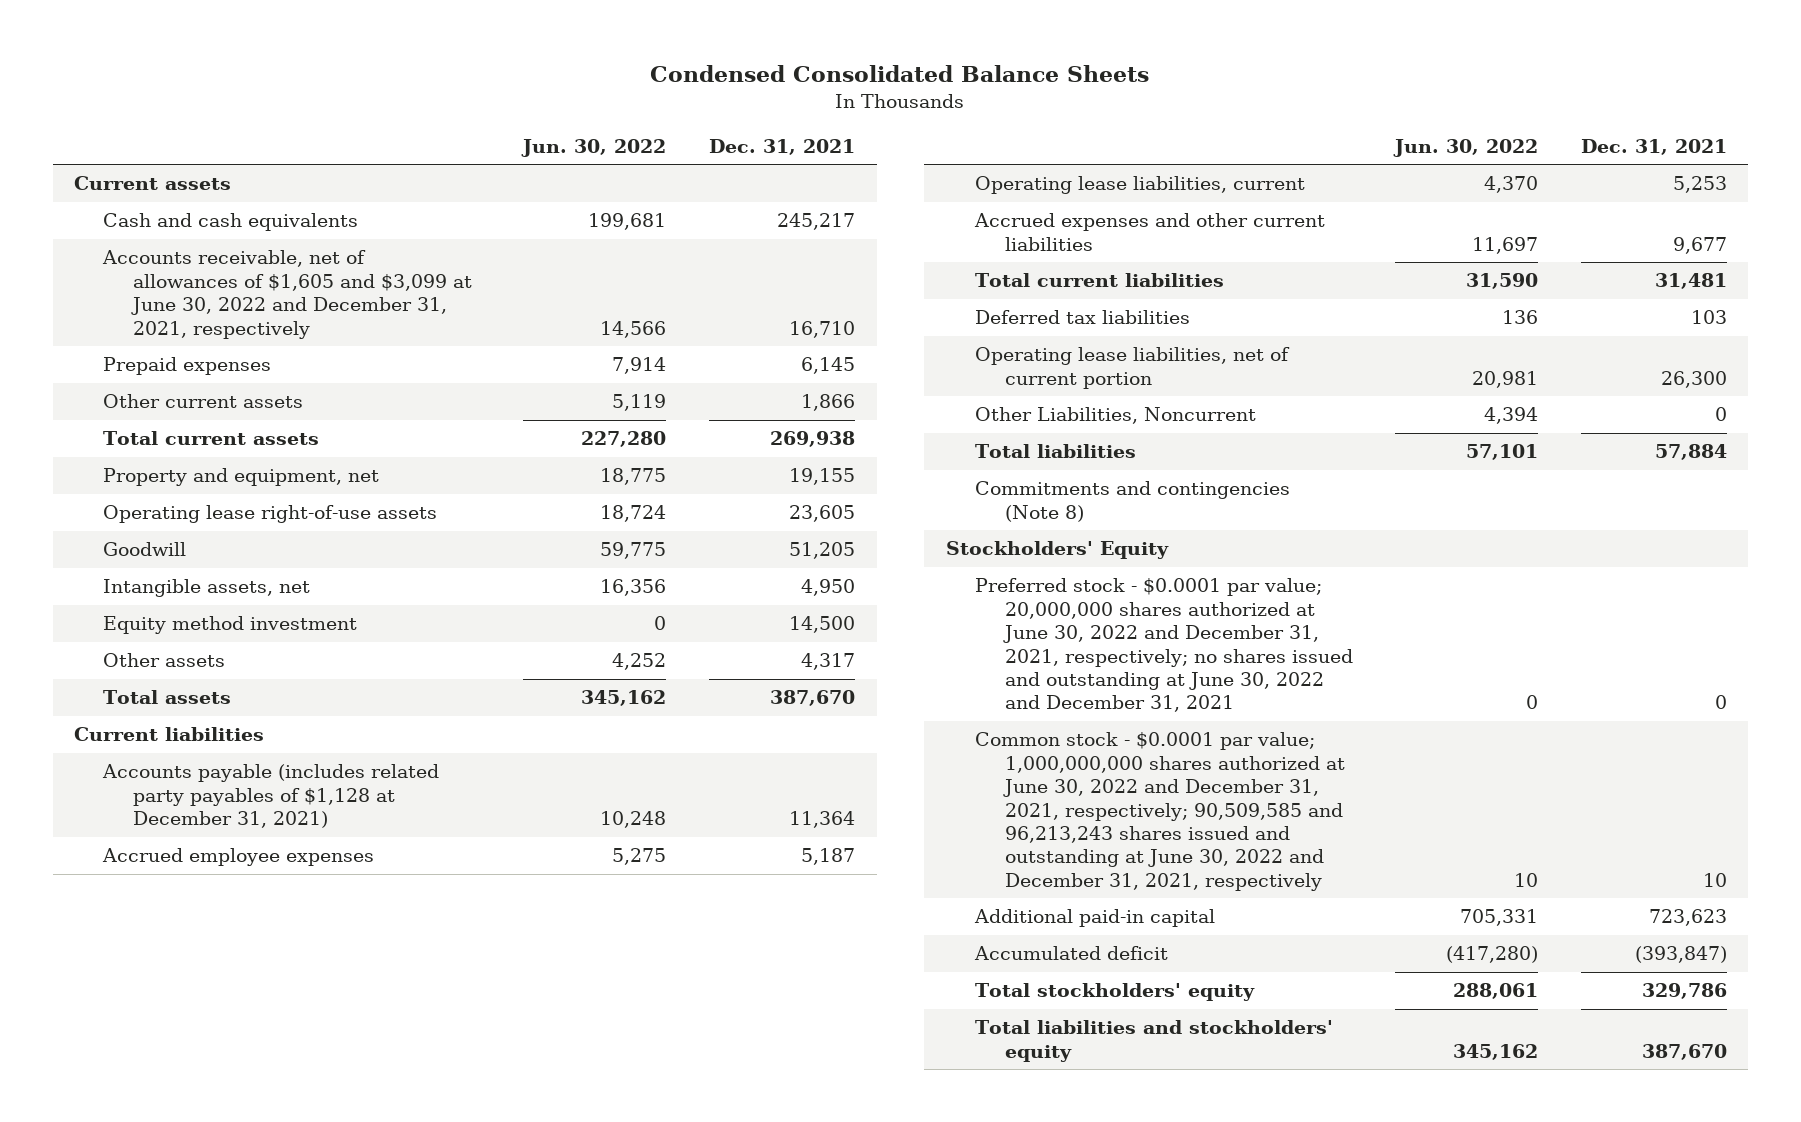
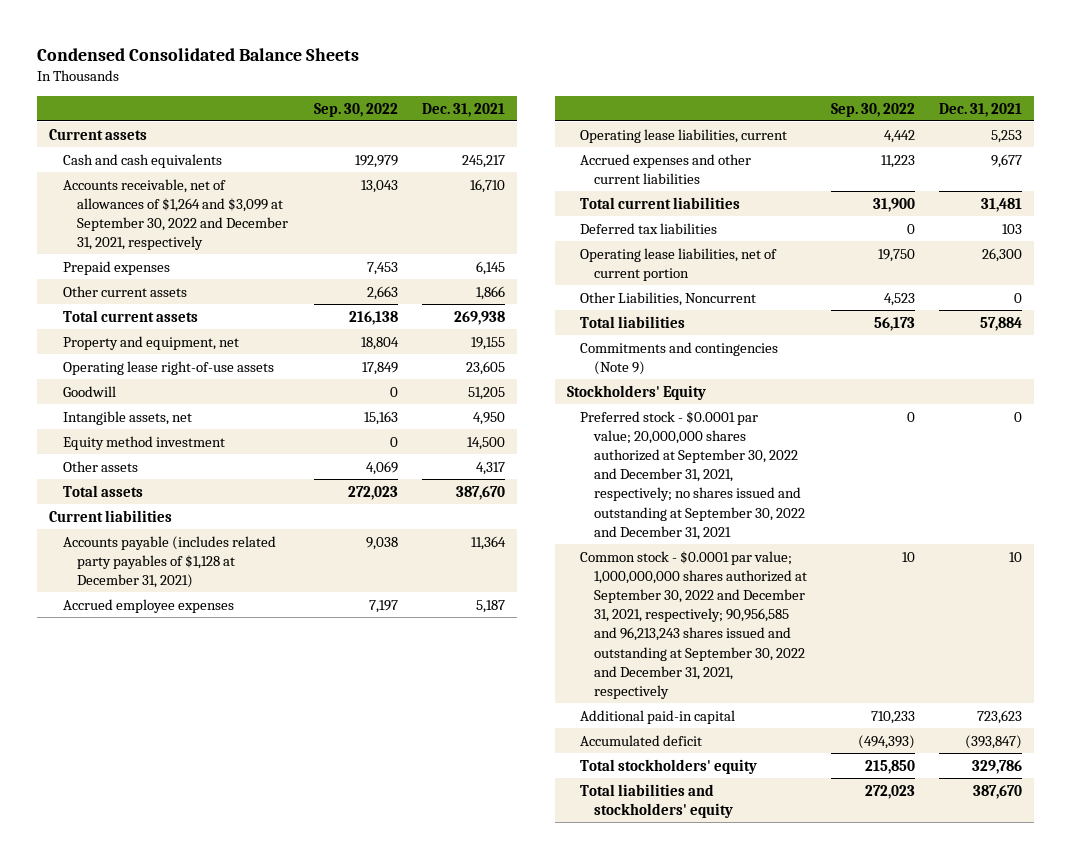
[521,138,667,157] Jun. 30, 2022 -> none
none -> [313,102,398,117] Sep. 30, 2022
[102,250,472,339] Accounts receivable, net of allowances of $1,605 and $3,099 at June 30, 2022 and December 31, 2021, respectively -> [63,178,288,251] Accounts receivable, net of allowances of $1,264 and $3,099 at September 30, 2022 and December 31, 2021, respectively
[975,481,1291,522] Commitments and contingencies (Note 8) -> [580,341,779,375] Commitments and contingencies (Note 9)
[975,578,1353,713] Preferred stock - $0.0001 par value; 20,000,000 shares authorized at June 30, 2022 and December 31, 2021, respectively; no shares issued and outstanding at June 30, 2022 and December 31, 2021 -> [580,410,806,540] Preferred stock - $0.0001 par value; 20,000,000 shares authorized at September 30, 2022 and December 31, 2021, respectively; no shares issued and outstanding at September 30, 2022 and December 31, 2021
[975,732,1345,891] Common stock - $0.0001 par value; 1,000,000,000 shares authorized at June 30, 2022 and December 31, 2021, respectively; 90,509,585 and 96,213,243 shares issued and outstanding at June 30, 2022 and December 31, 2021, respectively -> [580,550,808,699] Common stock - $0.0001 par value; 1,000,000,000 shares authorized at September 30, 2022 and December 31, 2021, respectively; 90,956,585 and 96,213,243 shares issued and outstanding at September 30, 2022 and December 31, 2021, respectively

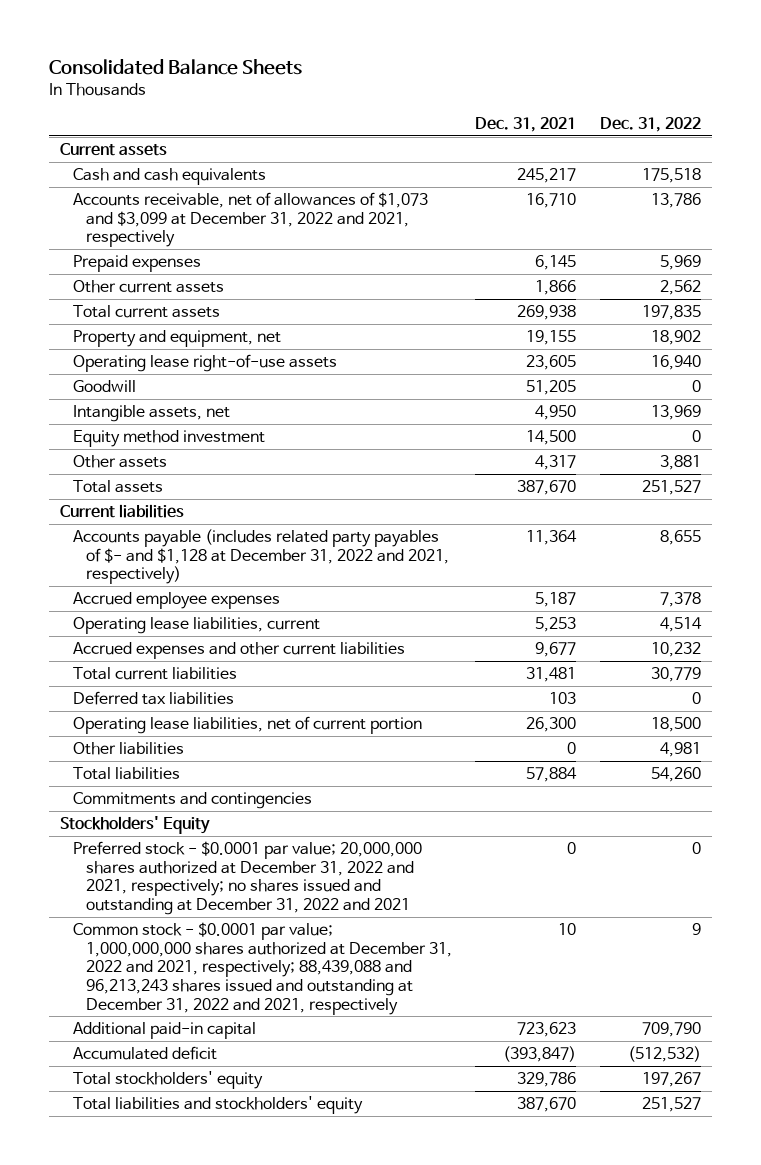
[37,47,360,61] Condensed Consolidated Balance Sheets -> [48,58,302,75] Consolidated Balance Sheets
[313,102,398,117] Sep. 30, 2022 -> none
none -> [599,117,701,133] Dec. 31, 2022
[63,178,288,251] Accounts receivable, net of allowances of $1,264 and $3,099 at September 30, 2022 and December 31, 2021, respectively -> [73,192,429,248] Accounts receivable, net of allowances of $1,073 and $3,099 at December 31, 2022 and 2021, respectively
[63,535,277,588] Accounts payable (includes related party payables of $1,128 at December 31, 2021) -> [73,529,449,585] Accounts payable (includes related party payables of $- and $1,128 at December 31, 2022 and 2021, respectively)
[580,291,757,306] Other Liabilities, Noncurrent -> [73,742,185,756] Other liabilities
[580,341,779,375] Commitments and contingencies (Note 9) -> [73,792,313,810] Commitments and contingencies
[580,410,806,540] Preferred stock - $0.0001 par value; 20,000,000 shares authorized at September 30, 2022 and December 31, 2021, respectively; no shares issued and outstanding at September 30, 2022 and December 31, 2021 -> [73,841,423,916] Preferred stock - $0.0001 par value; 20,000,000 shares authorized at December 31, 2022 and 2021, respectively; no shares issued and outstanding at December 31, 2022 and 2021
[580,550,808,699] Common stock - $0.0001 par value; 1,000,000,000 shares authorized at September 30, 2022 and December 31, 2021, respectively; 90,956,585 and 96,213,243 shares issued and outstanding at September 30, 2022 and December 31, 2021, respectively -> [73,922,452,1015] Common stock - $0.0001 par value; 1,000,000,000 shares authorized at December 31, 2022 and 2021, respectively; 88,439,088 and 96,213,243 shares issued and outstanding at December 31, 2022 and 2021, respectively

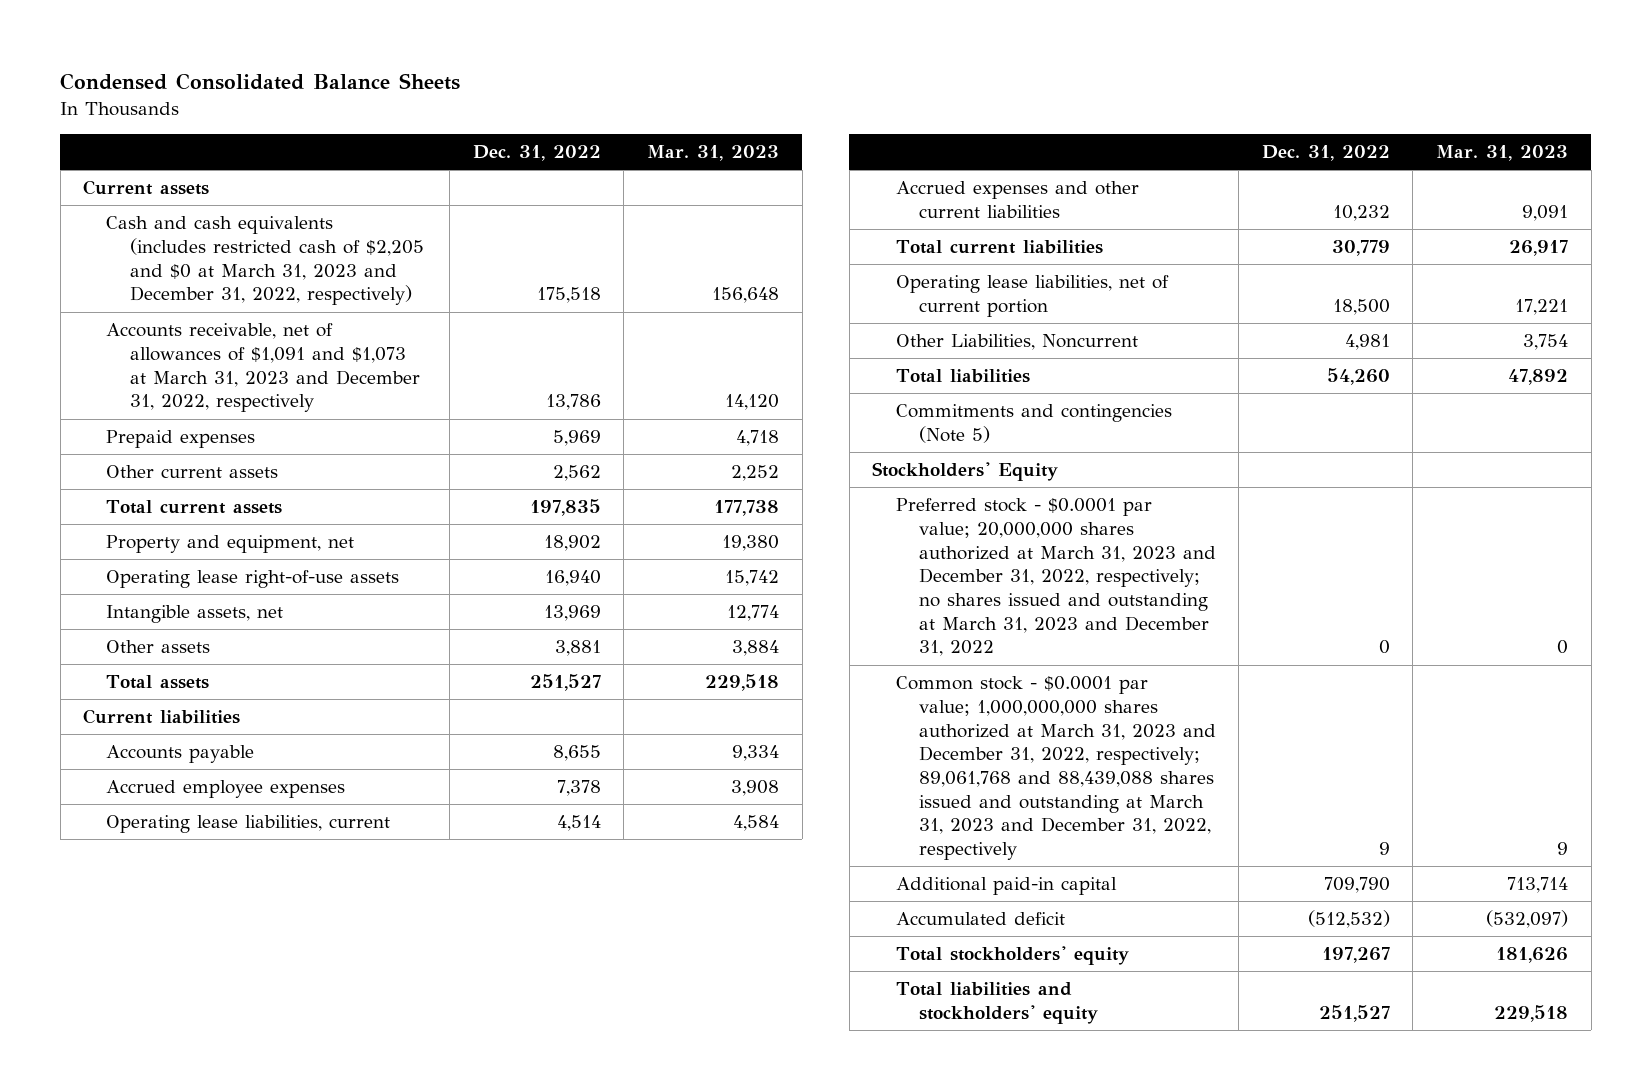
[48,58,302,75] Consolidated Balance Sheets -> [60,73,461,91] Condensed Consolidated Balance Sheets
[475,117,577,133] Dec. 31, 2021 -> none
none -> [647,144,780,161] Mar. 31, 2023
[73,168,267,186] Cash and cash equivalents -> [106,216,424,306] Cash and cash equivalents (includes restricted cash of $2,205 and $0 at March 31, 2023 and December 31, 2022, respectively)
[73,192,429,248] Accounts receivable, net of allowances of $1,073 and $3,099 at December 31, 2022 and 2021, respectively -> [106,323,420,413] Accounts receivable, net of allowances of $1,091 and $1,073 at March 31, 2023 and December 31, 2022, respectively
[73,380,137,393] Goodwill -> none
[73,430,266,448] Equity method investment -> none
[73,529,449,585] Accounts payable (includes related party payables of $- and $1,128 at December 31, 2022 and 2021, respectively) -> [106,745,255,764] Accounts payable
[73,691,235,706] Deferred tax liabilities -> none
[73,742,185,756] Other liabilities -> [895,334,1138,351] Other Liabilities, Noncurrent
[73,792,313,810] Commitments and contingencies -> [895,404,1172,443] Commitments and contingencies (Note 5)
[73,841,423,916] Preferred stock - $0.0001 par value; 20,000,000 shares authorized at December 31, 2022 and 2021, respectively; no shares issued and outstanding at December 31, 2022 and 2021 -> [895,498,1216,657] Preferred stock - $0.0001 par value; 20,000,000 shares authorized at March 31, 2023 and December 31, 2022, respectively; no shares issued and outstanding at March 31, 2023 and December 31, 2022
[73,922,452,1015] Common stock - $0.0001 par value; 1,000,000,000 shares authorized at December 31, 2022 and 2021, respectively; 88,439,088 and 96,213,243 shares issued and outstanding at December 31, 2022 and 2021, respectively -> [895,676,1216,861] Common stock - $0.0001 par value; 1,000,000,000 shares authorized at March 31, 2023 and December 31, 2022, respectively; 89,061,768 and 88,439,088 shares issued and outstanding at March 31, 2023 and December 31, 2022, respectively

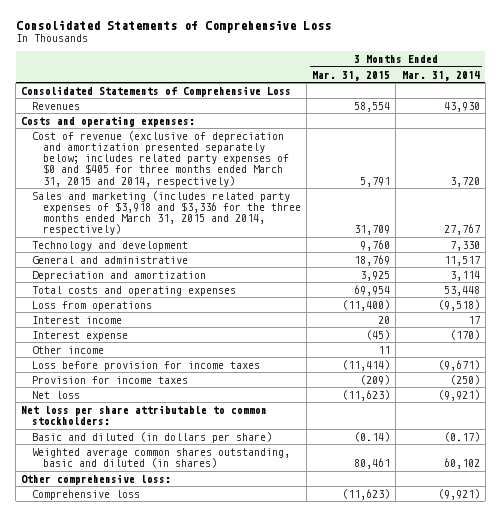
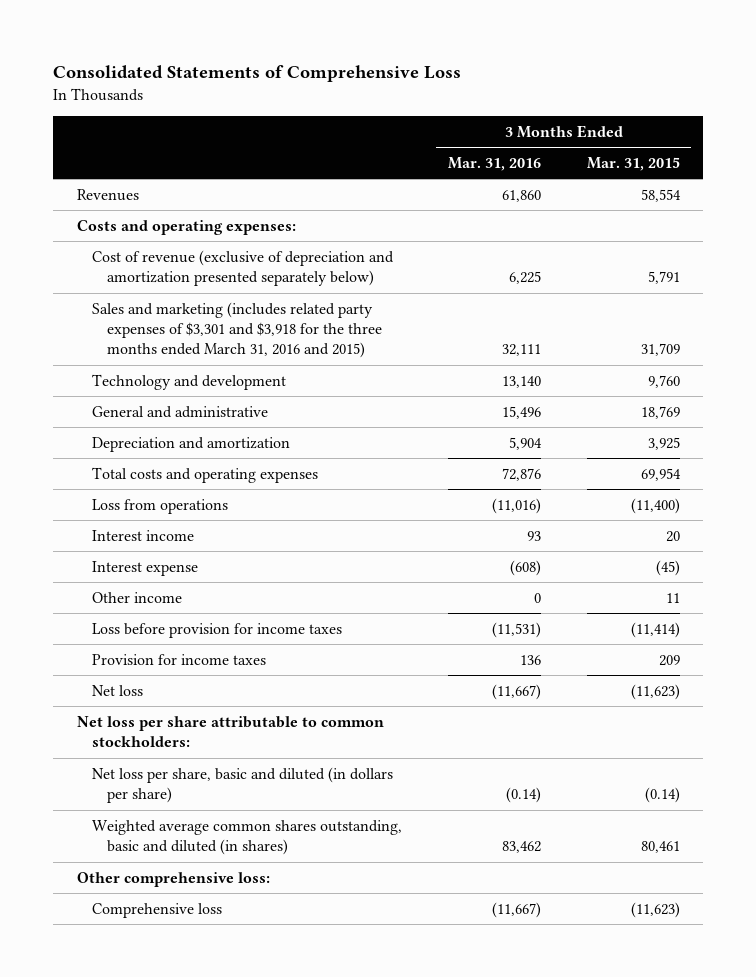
[401,70,480,81] Mar. 31, 2014 -> none
none -> [447,156,541,171] Mar. 31, 2016
[21,85,292,97] Consolidated Statements of Comprehensive Loss -> none
[32,130,290,187] Cost of revenue (exclusive of depreciation and amortization presented separately below; includes related party expenses of $0 and $405 for three months ended March 31, 2015 and 2014, respectively) -> [91,249,394,287] Cost of revenue (exclusive of depreciation and amortization presented separately below)
[32,190,302,236] Sales and marketing (includes related party expenses of $3,918 and $3,336 for the three months ended March 31, 2015 and 2014, respectively) -> [91,301,382,359] Sales and marketing (includes related party expenses of $3,301 and $3,918 for the three months ended March 31, 2016 and 2015)
[360,374,391,385] (209) -> [658,654,680,666] 209
[32,431,273,443] Basic and diluted (in dollars per share) -> [91,766,393,804] Net loss per share, basic and diluted (in dollars per share)

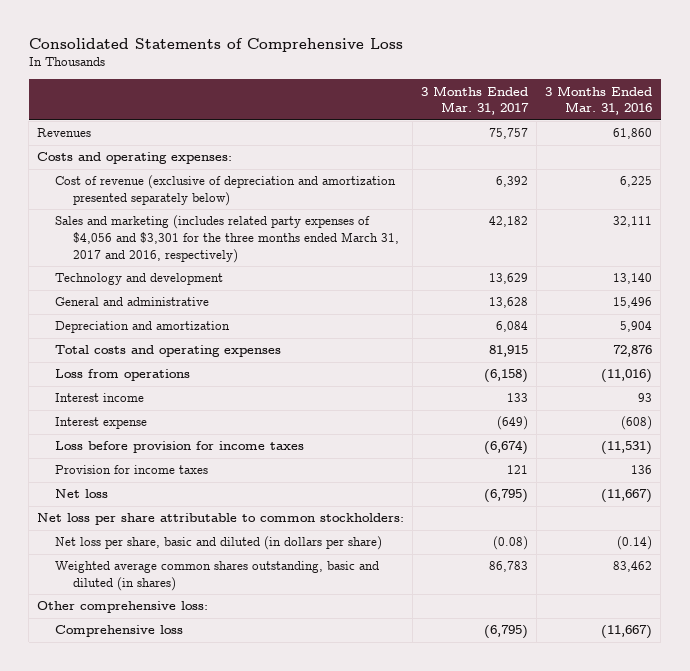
[586,156,680,171] Mar. 31, 2015 -> none
none -> [421,85,530,116] 3 Months Ended Mar. 31, 2017
[91,301,382,359] Sales and marketing (includes related party expenses of $3,301 and $3,918 for the three months ended March 31, 2016 and 2015) -> [55,215,399,263] Sales and marketing (includes related party expenses of $4,056 and $3,301 for the three months ended March 31, 2017 and 2016, respectively)
[91,591,182,603] Other income -> none

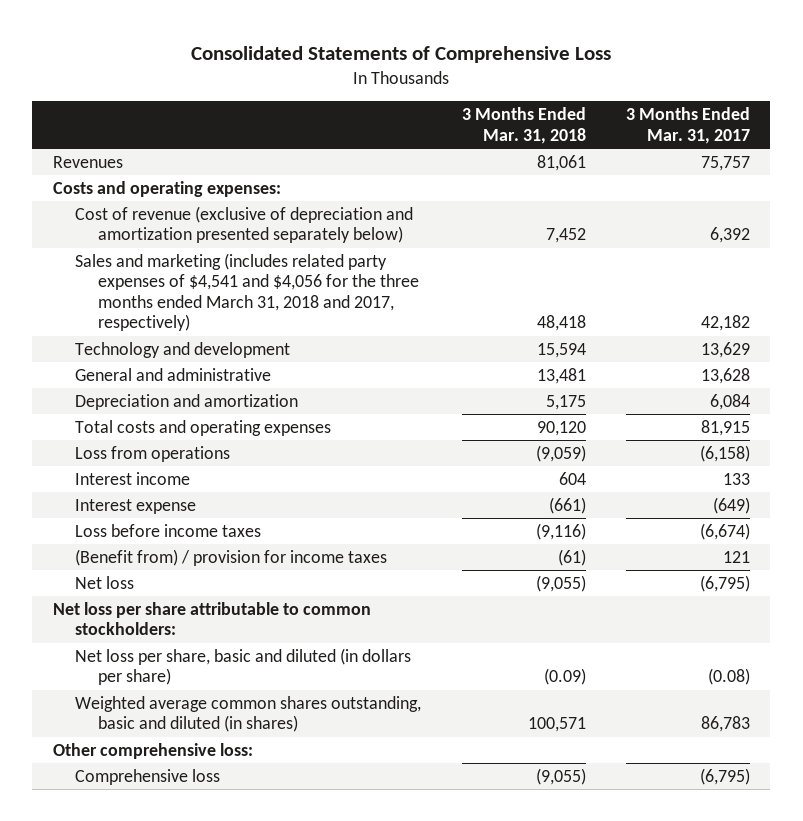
[545,85,653,116] 3 Months Ended Mar. 31, 2016 -> none
none -> [461,107,586,144] 3 Months Ended Mar. 31, 2018
[55,215,399,263] Sales and marketing (includes related party expenses of $4,056 and $3,301 for the three months ended March 31, 2017 and 2016, respectively) -> [75,252,420,332] Sales and marketing (includes related party expenses of $4,541 and $4,056 for the three months ended March 31, 2018 and 2017, respectively)
[55,441,305,454] Loss before provision for income taxes -> [75,523,262,537] Loss before income taxes
[55,465,209,475] Provision for income taxes -> [75,548,388,566] (Benefit from) / provision for income taxes

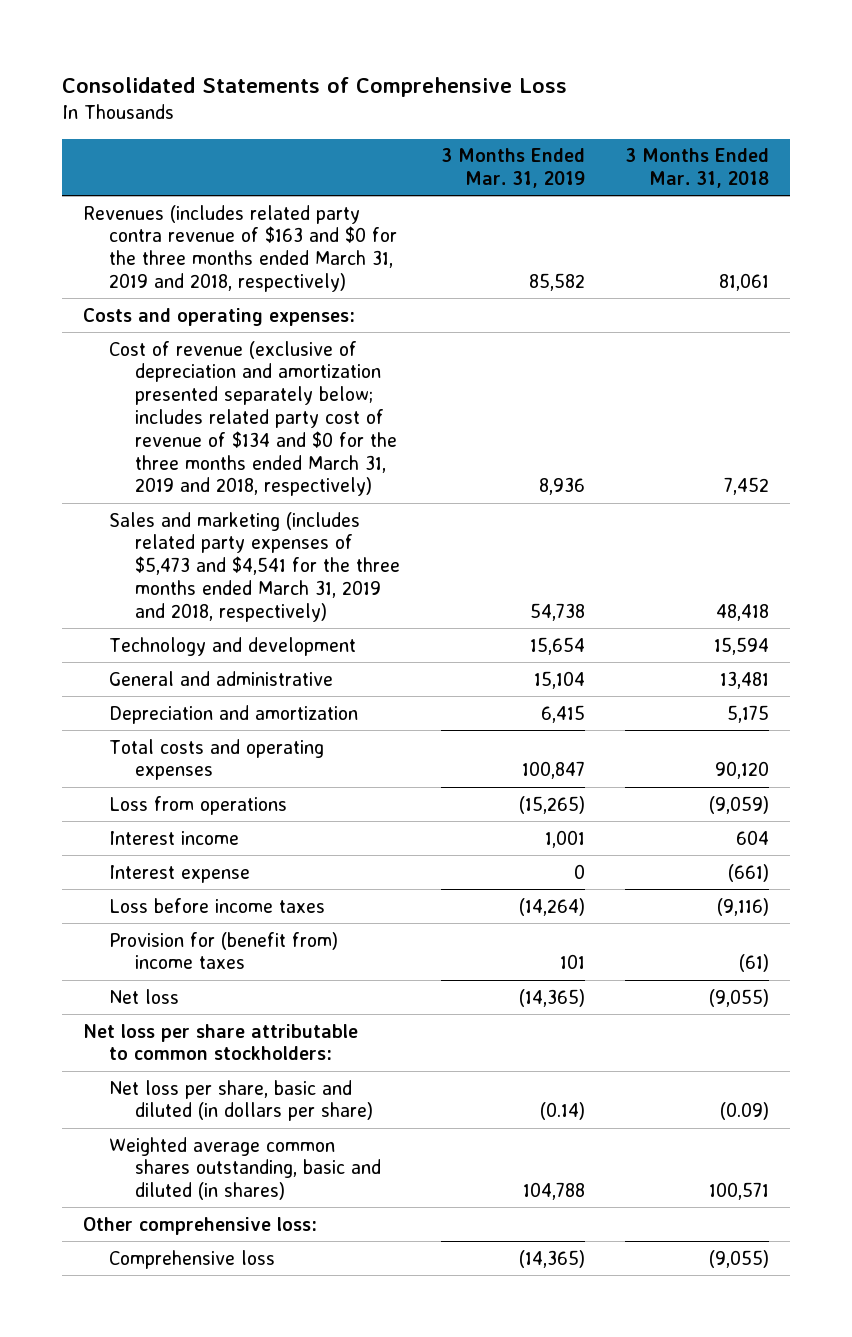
[626,107,751,144] 3 Months Ended Mar. 31, 2017 -> none
none -> [440,148,585,188] 3 Months Ended Mar. 31, 2019
[52,155,123,168] Revenues -> [82,204,397,292] Revenues (includes related party contra revenue of $163 and $0 for the three months ended March 31, 2019 and 2018, respectively)
[75,205,414,244] Cost of revenue (exclusive of depreciation and amortization presented separately below) -> [108,340,397,497] Cost of revenue (exclusive of depreciation and amortization presented separately below; includes related party cost of revenue of $134 and $0 for the three months ended March 31, 2019 and 2018, respectively)
[75,252,420,332] Sales and marketing (includes related party expenses of $4,541 and $4,056 for the three months ended March 31, 2018 and 2017, respectively) -> [108,511,400,622] Sales and marketing (includes related party expenses of $5,473 and $4,541 for the three months ended March 31, 2019 and 2018, respectively)
[75,548,388,566] (Benefit from) / provision for income taxes -> [108,931,338,970] Provision for (benefit from) income taxes

